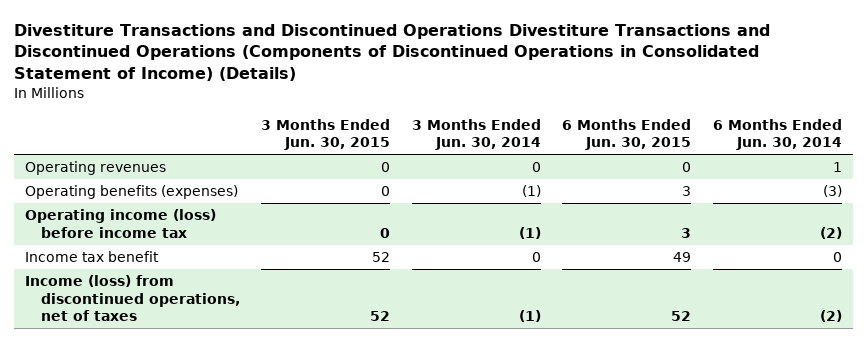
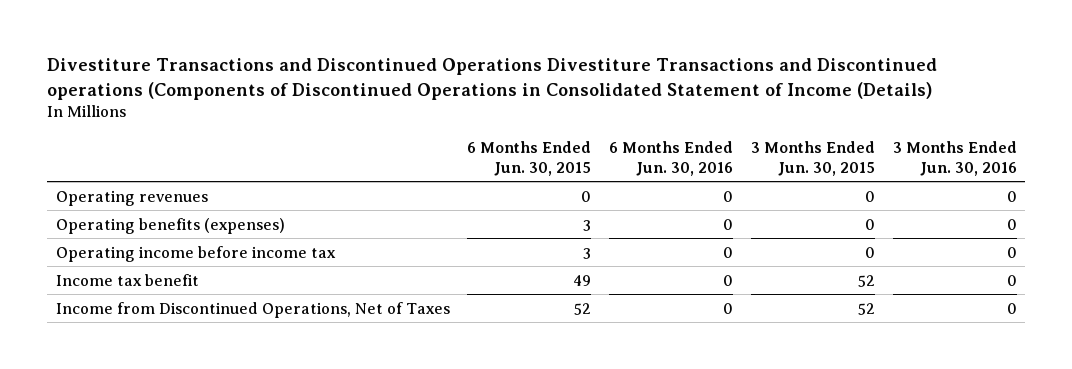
[13,23,770,82] Divestiture Transactions and Discontinued Operations Divestiture Transactions and Discontinued Operations (Components of Discontinued Operations in Consolidated Statement of Income) (Details) -> [46,58,937,101] Divestiture Transactions and Discontinued Operations Divestiture Transactions and Discontinued operations (Components of Discontinued Operations in Consolidated Statement of Income (Details)
[411,118,541,151] 3 Months Ended Jun. 30, 2014 -> none
[712,118,842,151] 6 Months Ended Jun. 30, 2014 -> none
none -> [609,140,734,176] 6 Months Ended Jun. 30, 2016
none -> [892,140,1017,176] 3 Months Ended Jun. 30, 2016
[24,209,216,238] Operating income (loss) before income tax -> [55,245,336,262] Operating income before income tax
[24,275,240,322] Income (loss) from discontinued operations, net of taxes -> [55,301,450,318] Income from Discontinued Operations, Net of Taxes

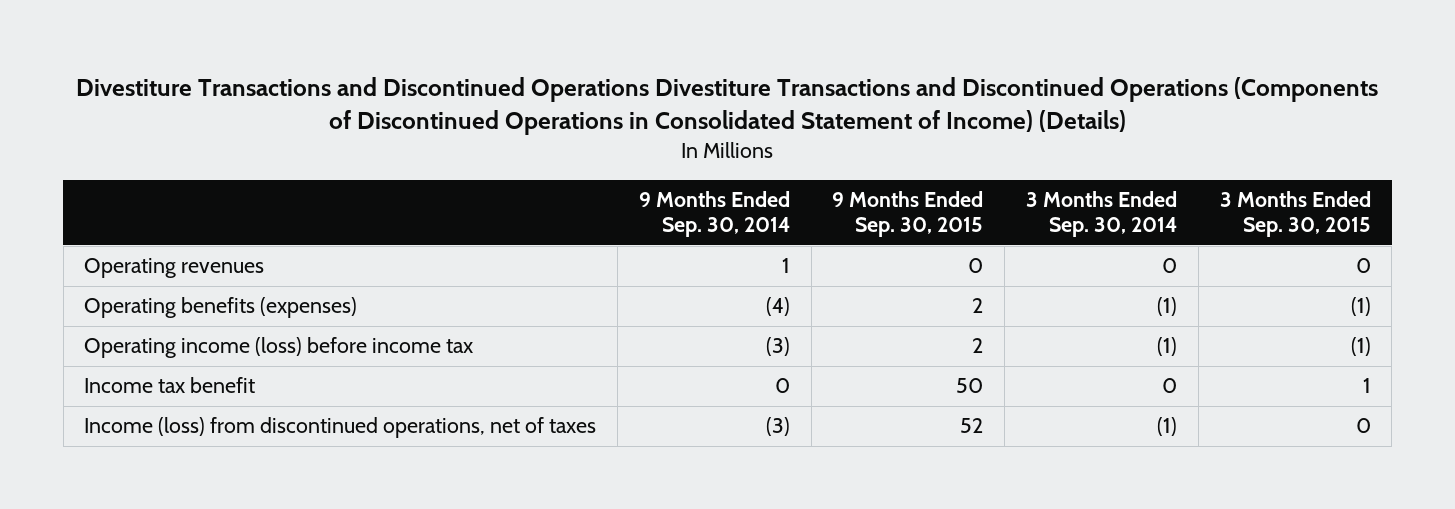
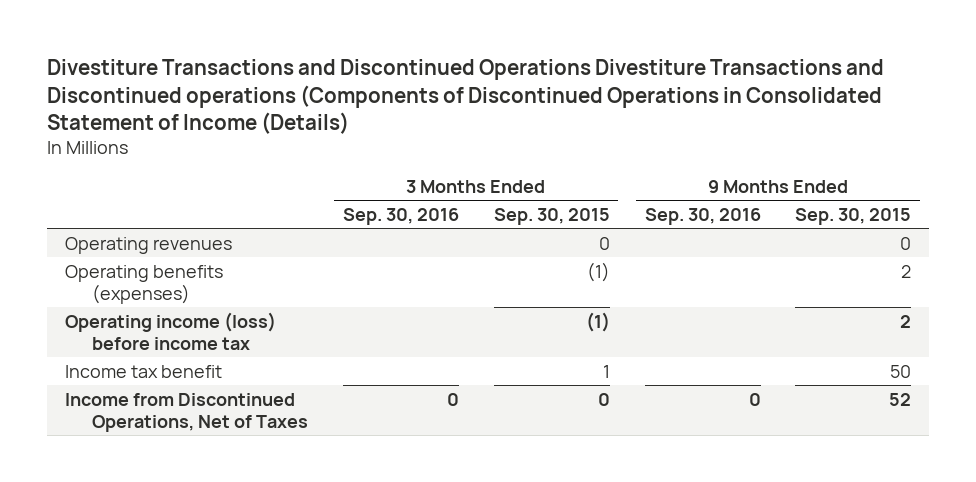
[76,77,1379,136] Divestiture Transactions and Discontinued Operations Divestiture Transactions and Discontinued Operations (Components of Discontinued Operations in Consolidated Statement of Income) (Details) -> [47,58,885,135] Divestiture Transactions and Discontinued Operations Divestiture Transactions and Discontinued operations (Components of Discontinued Operations in Consolidated Statement of Income (Details)
[638,191,790,238] 9 Months Ended Sep. 30, 2014 -> none
[1026,191,1178,238] 3 Months Ended Sep. 30, 2014 -> none
none -> [342,207,459,225] Sep. 30, 2016
none -> [644,207,761,225] Sep. 30, 2016
[84,417,597,439] Income (loss) from discontinued operations, net of taxes -> [64,392,309,432] Income from Discontinued Operations, Net of Taxes

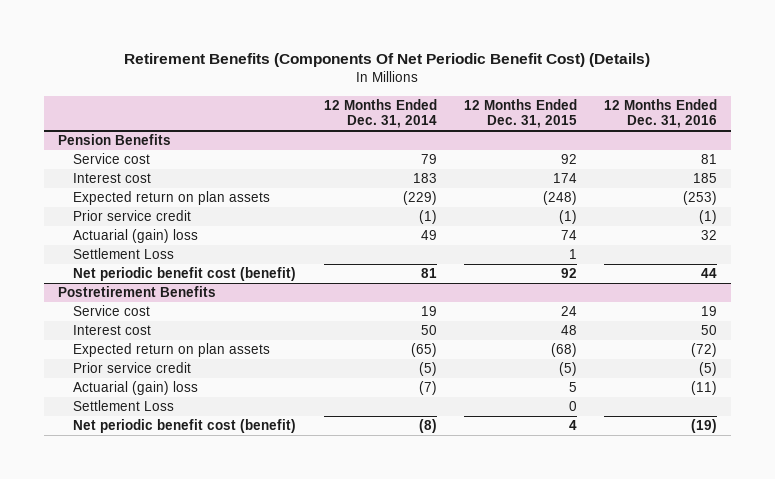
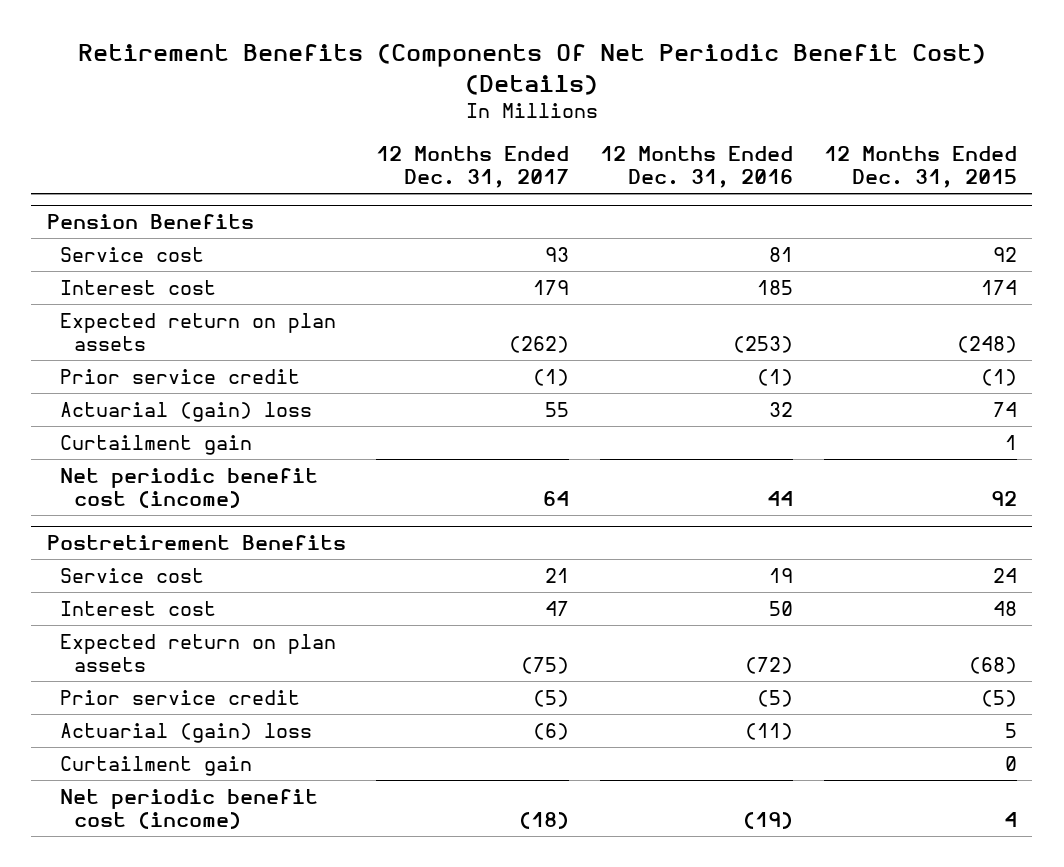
[323,98,437,129] 12 Months Ended Dec. 31, 2014 -> none
none -> [376,146,570,189] 12 Months Ended Dec. 31, 2017
[73,248,175,260] Settlement Loss -> none
none -> [60,434,253,455] Curtailment gain
[73,267,297,282] Net periodic benefit cost (benefit) -> [60,467,319,508] Net periodic benefit cost (income)
[73,400,175,412] Settlement Loss -> none
none -> [60,755,253,776] Curtailment gain
[73,419,297,434] Net periodic benefit cost (benefit) -> [60,788,319,829] Net periodic benefit cost (income)

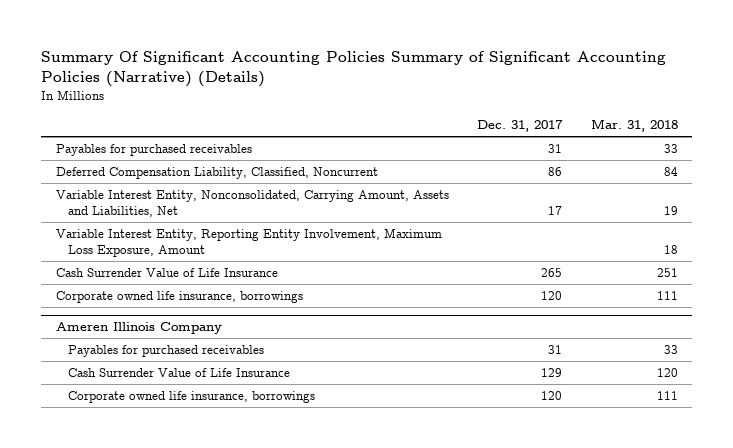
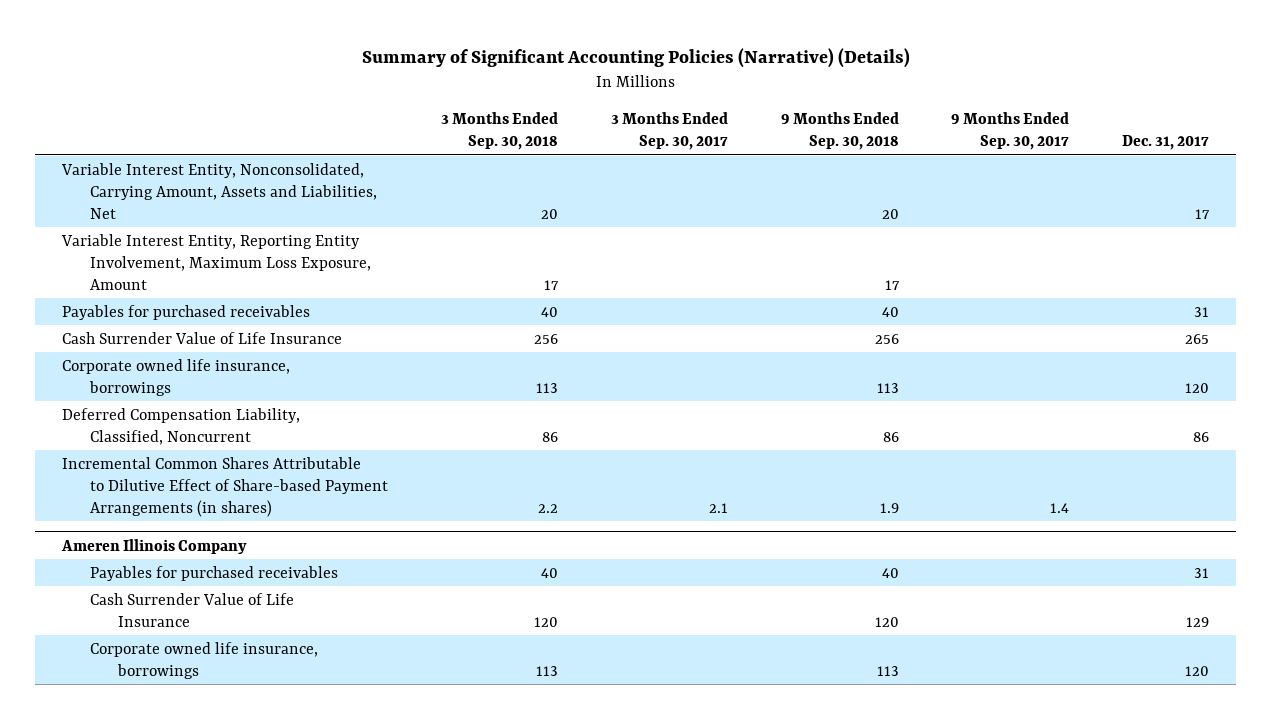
[41,50,667,88] Summary Of Significant Accounting Policies Summary of Significant Accounting Policies (Narrative) (Details) -> [361,48,910,69] Summary of Significant Accounting Policies (Narrative) (Details)
[590,119,678,133] Mar. 31, 2018 -> none
none -> [440,111,558,150] 3 Months Ended Sep. 30, 2018
none -> [610,111,728,150] 3 Months Ended Sep. 30, 2017
none -> [780,111,899,150] 9 Months Ended Sep. 30, 2018
none -> [951,111,1070,150] 9 Months Ended Sep. 30, 2017
[55,143,252,156] Payables for purchased receivables -> [61,304,310,320] Payables for purchased receivables
[55,166,378,179] Deferred Compensation Liability, Classified, Noncurrent -> [61,407,300,445] Deferred Compensation Liability, Classified, Noncurrent
none -> [61,456,389,517] Incremental Common Shares Attributable to Dilutive Effect of Share-based Payment Arrangements (in shares)

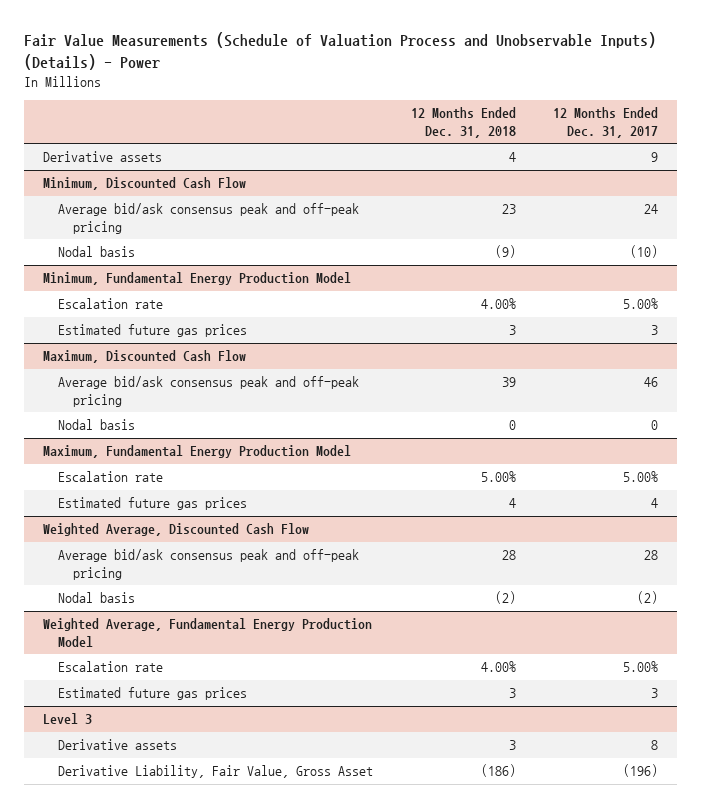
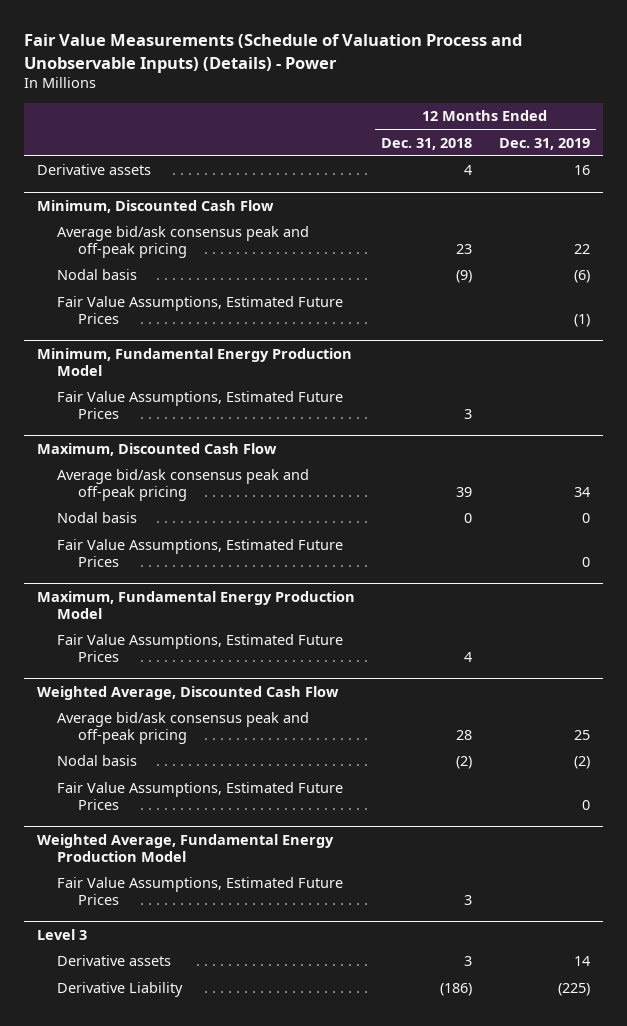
[553,107,659,138] 12 Months Ended Dec. 31, 2017 -> none
none -> [498,137,590,150] Dec. 31, 2019
none -> [57,296,344,325] Fair Value Assumptions, Estimated Future Prices
[58,298,164,310] Escalation rate -> none
[58,324,248,338] Estimated future gas prices -> [57,391,344,420] Fair Value Assumptions, Estimated Future Prices
none -> [57,539,344,568] Fair Value Assumptions, Estimated Future Prices
[58,471,164,483] Escalation rate -> none
[58,497,248,511] Estimated future gas prices -> [57,634,344,663] Fair Value Assumptions, Estimated Future Prices
none -> [57,782,344,811] Fair Value Assumptions, Estimated Future Prices
[58,661,164,673] Escalation rate -> none
[58,687,248,701] Estimated future gas prices -> [57,877,344,906] Fair Value Assumptions, Estimated Future Prices
[58,765,374,779] Derivative Liability, Fair Value, Gross Asset -> [57,982,184,998] Derivative Liability

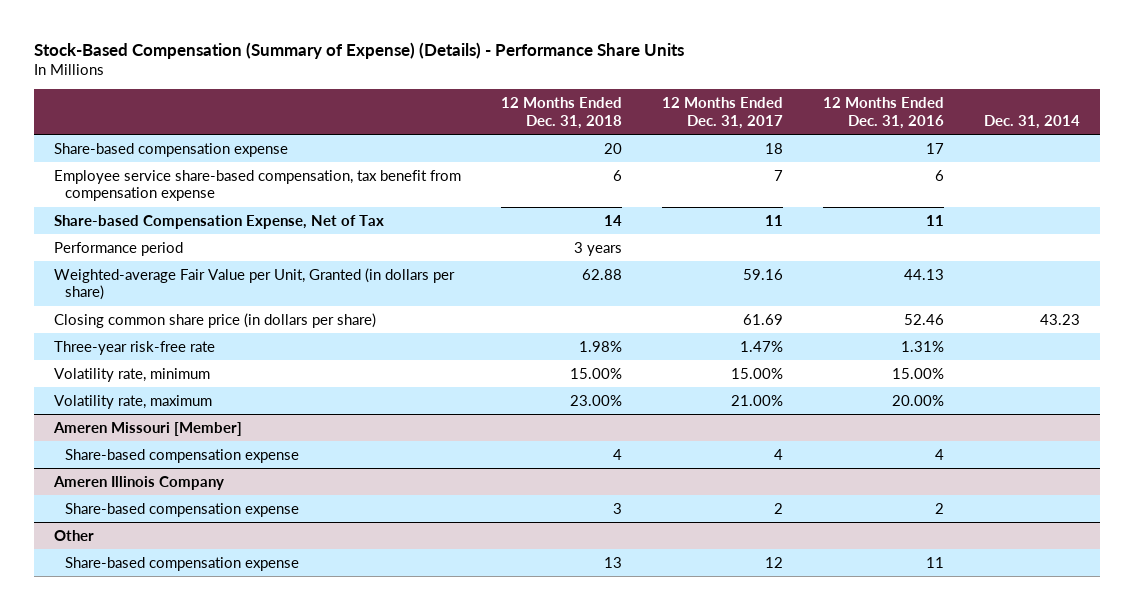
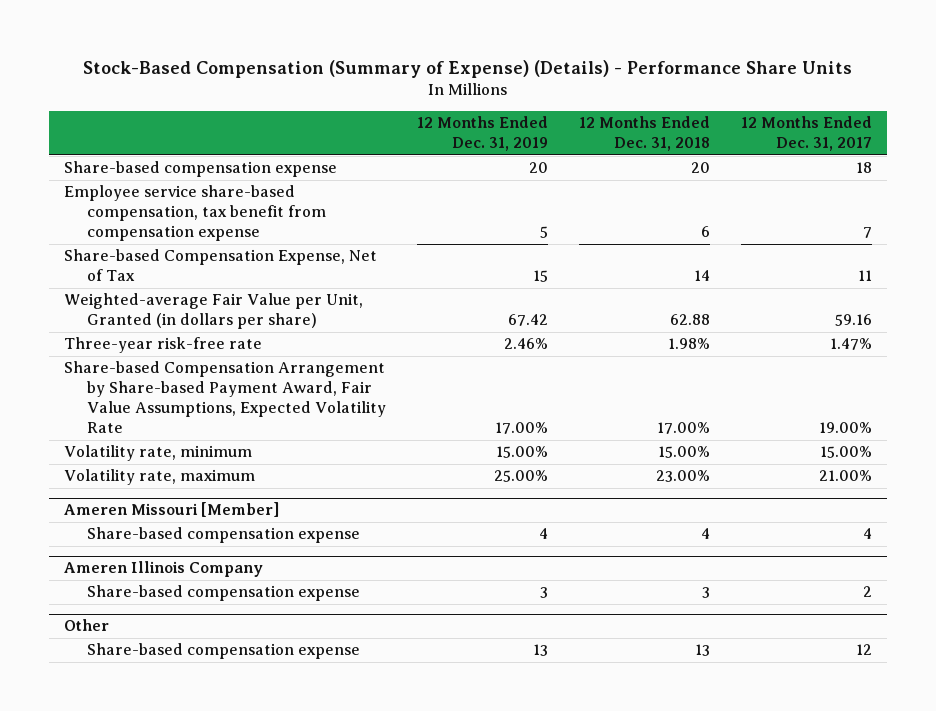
[822,97,944,129] 12 Months Ended Dec. 31, 2016 -> none
[983,114,1080,129] Dec. 31, 2014 -> none
none -> [417,116,549,152] 12 Months Ended Dec. 31, 2019
[53,241,183,256] Performance period -> none
[53,312,376,328] Closing common share price (in dollars per share) -> none
none -> [64,361,387,434] Share-based Compensation Arrangement by Share-based Payment Award, Fair Value Assumptions, Expected Volatility Rate

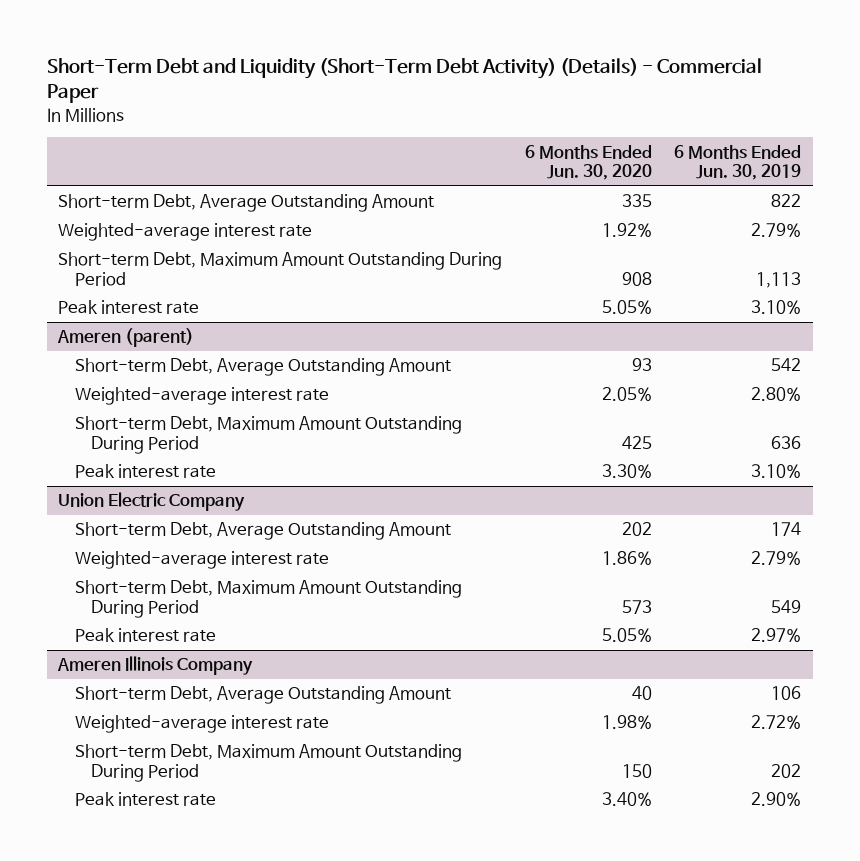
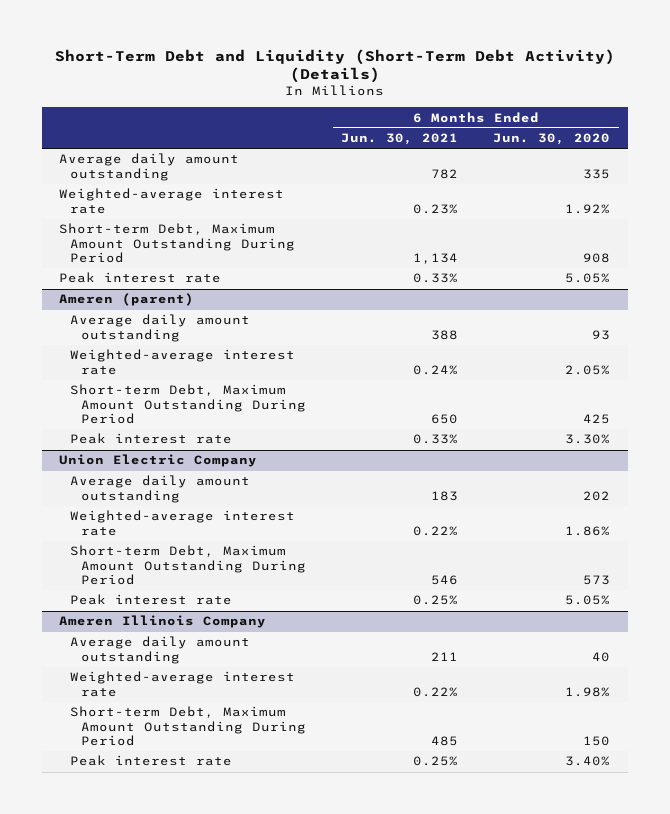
[47,57,763,104] Short-Term Debt and Liquidity (Short-Term Debt Activity) (Details) - Commercial Paper -> [54,48,615,84] Short-Term Debt and Liquidity (Short-Term Debt Activity) (Details)
[674,144,802,181] 6 Months Ended Jun. 30, 2019 -> none
none -> [341,133,459,146] Jun. 30, 2021
[58,194,435,213] Short-term Debt, Average Outstanding Amount -> [59,153,240,181] Average daily amount outstanding
[74,358,451,377] Short-term Debt, Average Outstanding Amount -> [70,314,251,342] Average daily amount outstanding
[74,522,451,541] Short-term Debt, Average Outstanding Amount -> [70,475,251,503] Average daily amount outstanding
[74,686,451,705] Short-term Debt, Average Outstanding Amount -> [70,636,251,664] Average daily amount outstanding

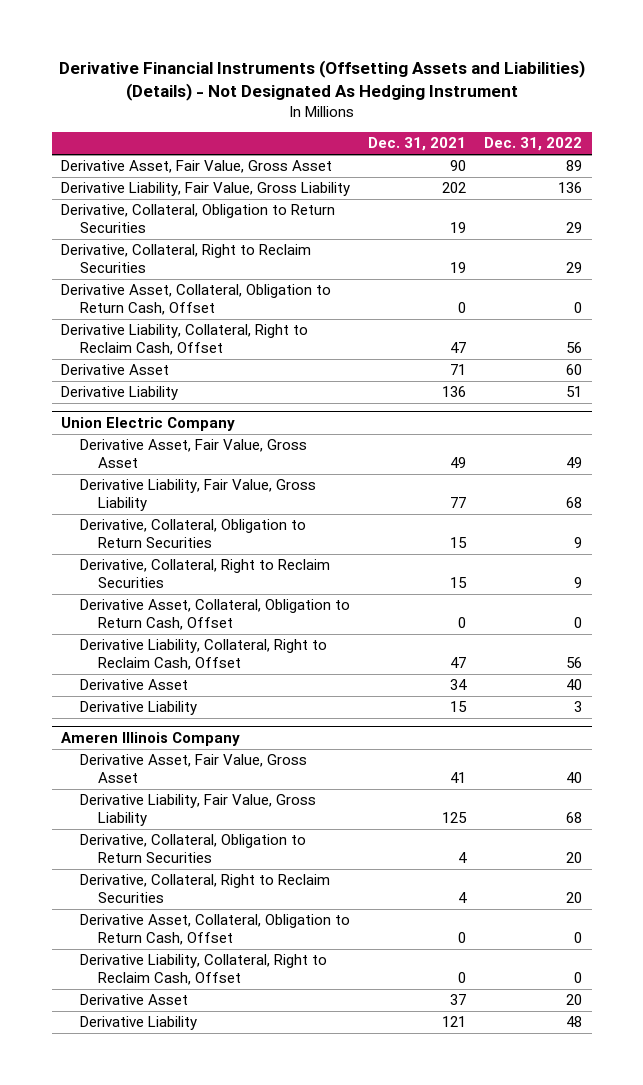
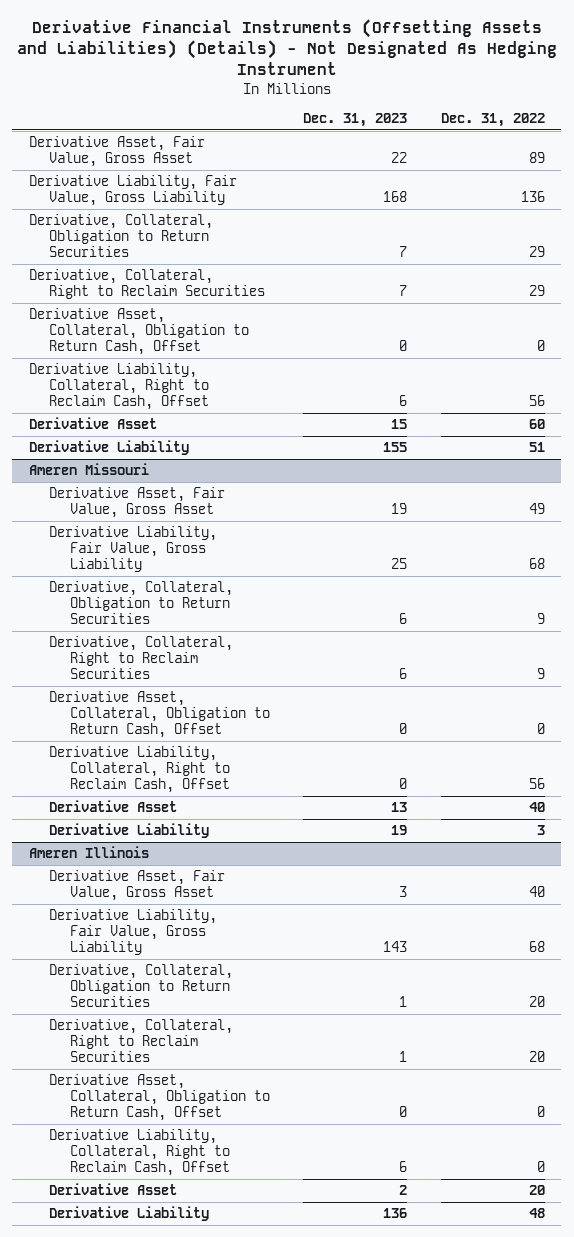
[368,137,467,152] Dec. 31, 2021 -> none
none -> [303,113,408,128] Dec. 31, 2023
[60,417,235,432] Union Electric Company -> [28,463,149,476] Ameren Missouri
[60,732,240,747] Ameren Illinois Company -> [28,846,149,859] Ameren Illinois

